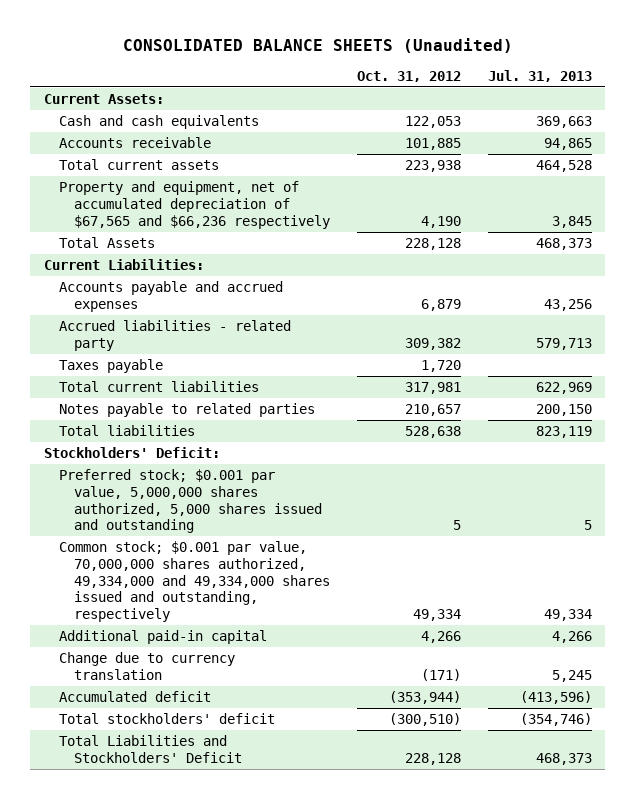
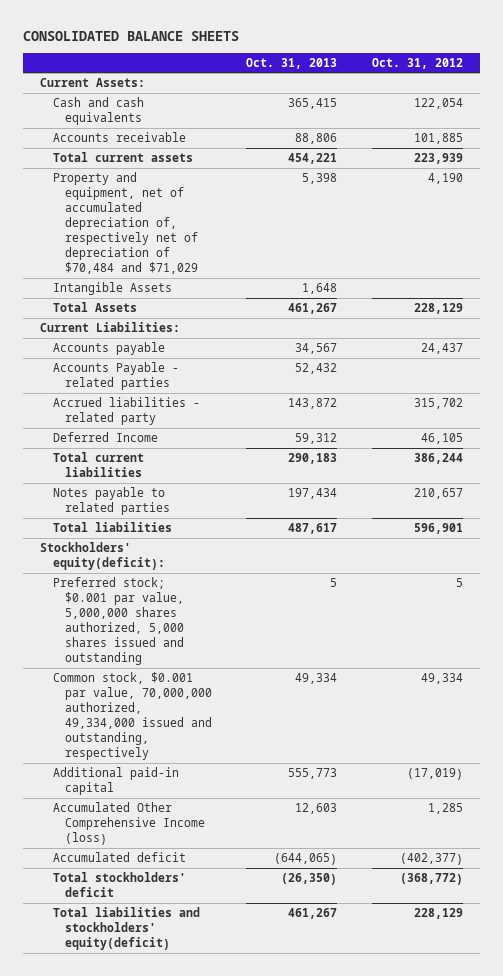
[122,38,513,54] CONSOLIDATED BALANCE SHEETS (Unaudited) -> [23,31,240,42] CONSOLIDATED BALANCE SHEETS
[487,69,592,82] Jul. 31, 2013 -> none
none -> [246,57,338,69] Oct. 31, 2013
[404,115,461,128] 122,053 -> [413,97,463,109] 122,054
[404,159,461,172] 223,938 -> [413,152,463,164] 223,939
[58,180,331,229] Property and equipment, net of accumulated depreciation of $67,565 and $66,236 respectively -> [52,171,198,275] Property and equipment, net of accumulated depreciation of, respectively net of depreciation of $70,484 and $71,029
none -> [52,281,172,295] Intangible Assets
[404,237,461,250] 228,128 -> [413,302,463,314] 228,129
[58,280,283,312] Accounts payable and accrued expenses -> none
[58,358,163,373] Taxes payable -> none
none -> [52,341,165,355] Accounts payable
none -> [52,361,179,390] Accounts Payable - related parties
[404,337,461,350] 309,382 -> [413,397,463,409] 315,702
none -> [52,431,158,442] Deferred Income
[404,381,461,394] 317,981 -> [413,452,463,464] 386,244
[404,425,461,438] 528,638 -> [413,522,463,534] 596,901
[43,446,220,458] Stockholders' Deficit: -> [40,541,165,570] Stockholders' equity(deficit):
[58,651,235,680] Change due to currency translation -> none
[58,540,331,623] Common stock; $0.001 par value, 70,000,000 shares authorized, 49,334,000 and 49,334,000 shares issued and outstanding, respectively -> [52,671,212,761] Common stock, $0.001 par value, 70,000,000 authorized, 49,334,000 issued and outstanding, respectively
[420,630,461,643] 4,266 -> [406,767,463,780] (17,019)
none -> [52,801,205,846] Accumulated Other Comprehensive Income (loss)
[388,690,461,704] (353,944) -> [399,852,463,865] (402,377)
[388,712,461,726] (300,510) -> [399,872,463,885] (368,772)
[58,734,243,763] Total Liabilities and Stockholders' Deficit -> [52,906,200,951] Total liabilities and stockholders' equity(deficit)
[404,752,461,765] 228,128 -> [413,907,463,919] 228,129

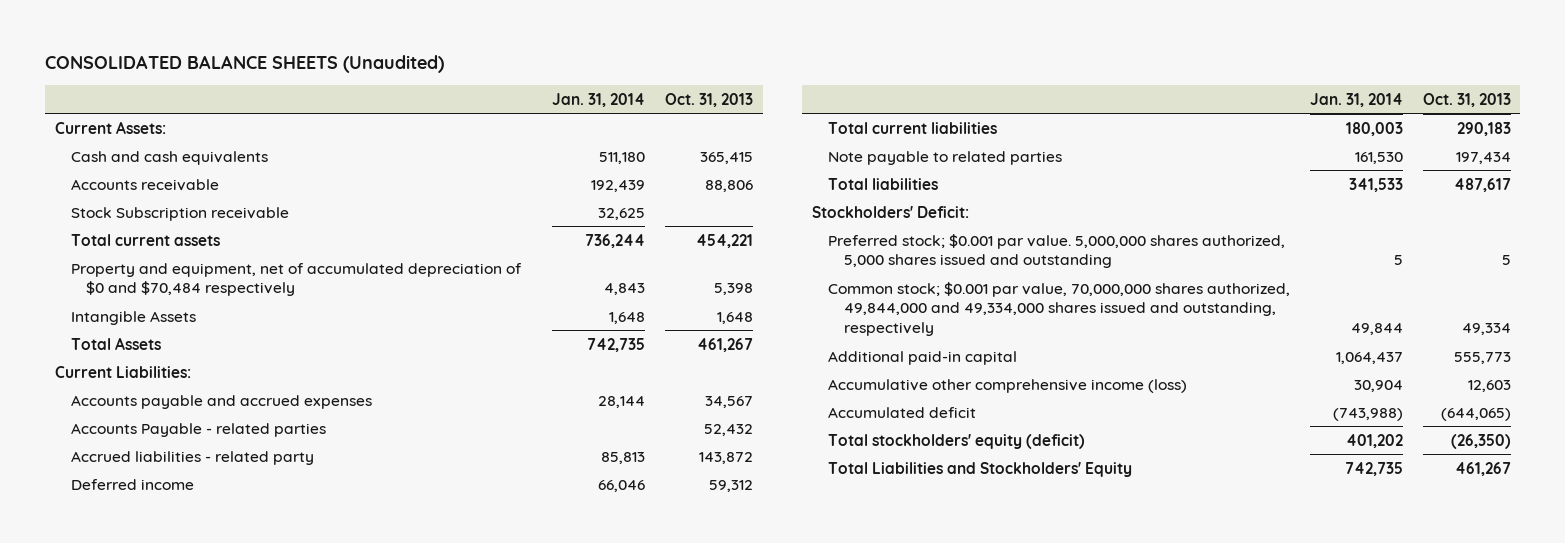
[23,31,240,42] CONSOLIDATED BALANCE SHEETS -> [44,55,444,74] CONSOLIDATED BALANCE SHEETS (Unaudited)
[371,57,463,69] Oct. 31, 2012 -> none
none -> [552,92,646,107] Jan. 31, 2014
none -> [70,206,289,221] Stock Subscription receivable
[52,171,198,275] Property and equipment, net of accumulated depreciation of, respectively net of depreciation of $70,484 and $71,029 -> [70,262,522,297] Property and equipment, net of accumulated depreciation of $0 and $70,484 respectively
[52,341,165,355] Accounts payable -> [70,394,372,409] Accounts payable and accrued expenses
[52,431,158,442] Deferred Income -> [70,478,194,490] Deferred income
[52,486,170,515] Notes payable to related parties -> [827,150,1062,165] Note payable to related parties
[40,541,165,570] Stockholders' equity(deficit): -> [812,205,970,218] Stockholders' Deficit:
[52,576,184,666] Preferred stock; $0.001 par value, 5,000,000 shares authorized, 5,000 shares issued and outstanding -> [827,233,1285,269] Preferred stock; $0.001 par value. 5,000,000 shares authorized, 5,000 shares issued and outstanding
[52,671,212,761] Common stock, $0.001 par value, 70,000,000 authorized, 49,334,000 issued and outstanding, respectively -> [827,281,1290,337] Common stock; $0.001 par value, 70,000,000 shares authorized, 49,844,000 and 49,334,000 shares issued and outstanding, respectively
[52,801,205,846] Accumulated Other Comprehensive Income (loss) -> [827,378,1187,393] Accumulative other comprehensive income (loss)
[52,871,186,897] Total stockholders' deficit -> [827,433,1085,449] Total stockholders' equity (deficit)
[52,906,200,951] Total liabilities and stockholders' equity(deficit) -> [827,461,1132,477] Total Liabilities and Stockholders' Equity

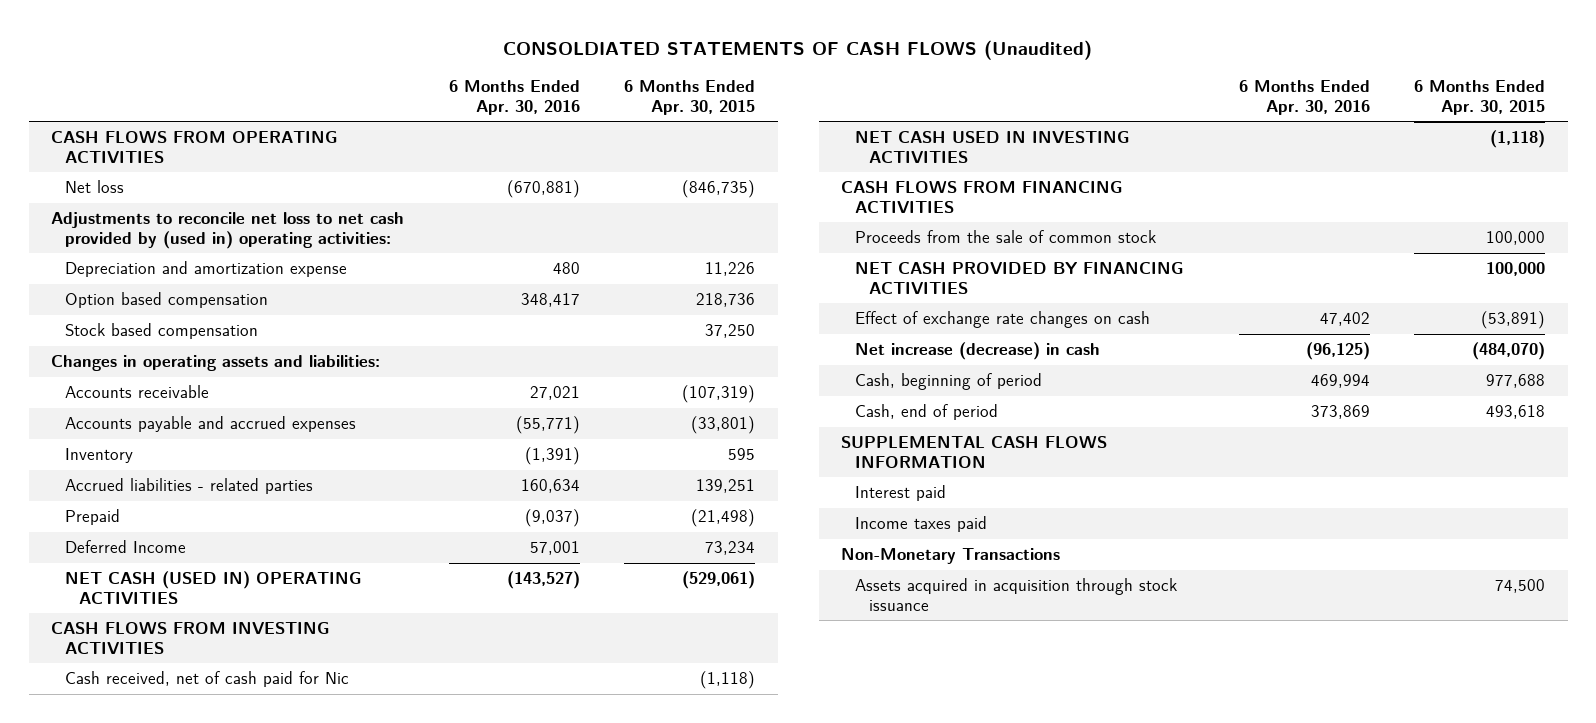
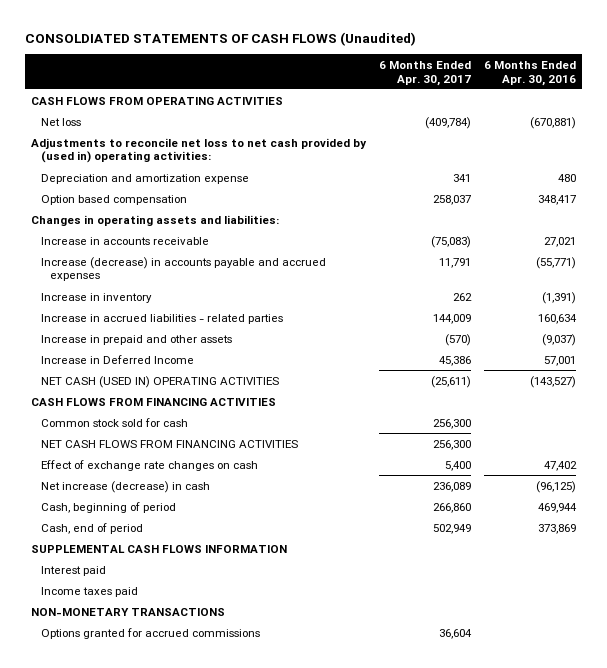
[624,80,756,115] 6 Months Ended Apr. 30, 2015 -> none
none -> [379,60,472,86] 6 Months Ended Apr. 30, 2017
[65,323,259,340] Stock based compensation -> none
[65,385,210,399] Accounts receivable -> [40,236,209,245] Increase in accounts receivable
[65,416,357,433] Accounts payable and accrued expenses -> [40,256,326,282] Increase (decrease) in accounts payable and accrued expenses
[65,448,134,464] Inventory -> [40,292,152,303] Increase in inventory
[65,478,314,495] Accrued liabilities - related parties -> [40,313,283,324] Increase in accrued liabilities - related parties
[65,509,121,526] Prepaid -> [40,334,232,345] Increase in prepaid and other assets
[65,540,187,554] Deferred Income -> [40,354,194,364] Increase in Deferred Income
[51,622,330,654] CASH FLOWS FROM INVESTING ACTIVITIES -> none
[65,671,350,688] Cash received, net of cash paid for Nic -> none
[855,131,1130,163] NET CASH USED IN INVESTING ACTIVITIES -> none
[855,230,1157,244] Proceeds from the sale of common stock -> [40,417,188,427] Common stock sold for cash
[855,262,1184,294] NET CASH PROVIDED BY FINANCING ACTIVITIES -> [40,439,298,448] NET CASH FLOWS FROM FINANCING ACTIVITIES
[1310,374,1370,389] 469,994 -> [538,502,578,513] 469,944
[855,578,1178,611] Assets acquired in acquisition through stock issuance -> none
[841,548,1061,565] Non-Monetary Transactions -> [31,607,226,616] NON-MONETARY TRANSACTIONS
none -> [40,627,260,639] Options granted for accrued commissions

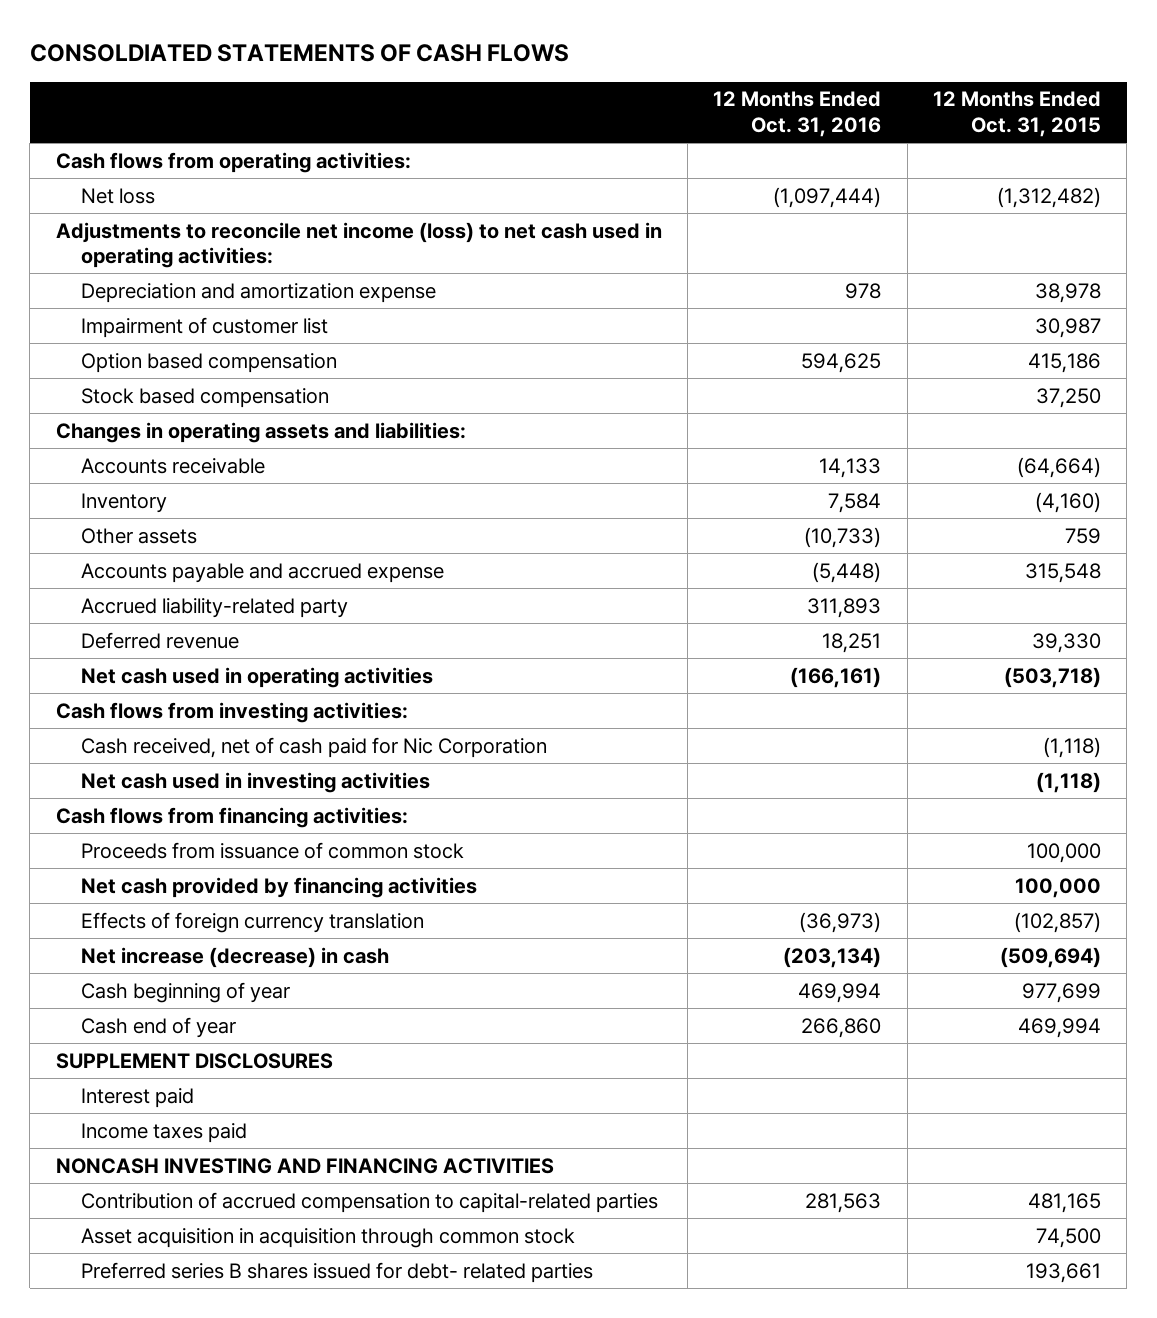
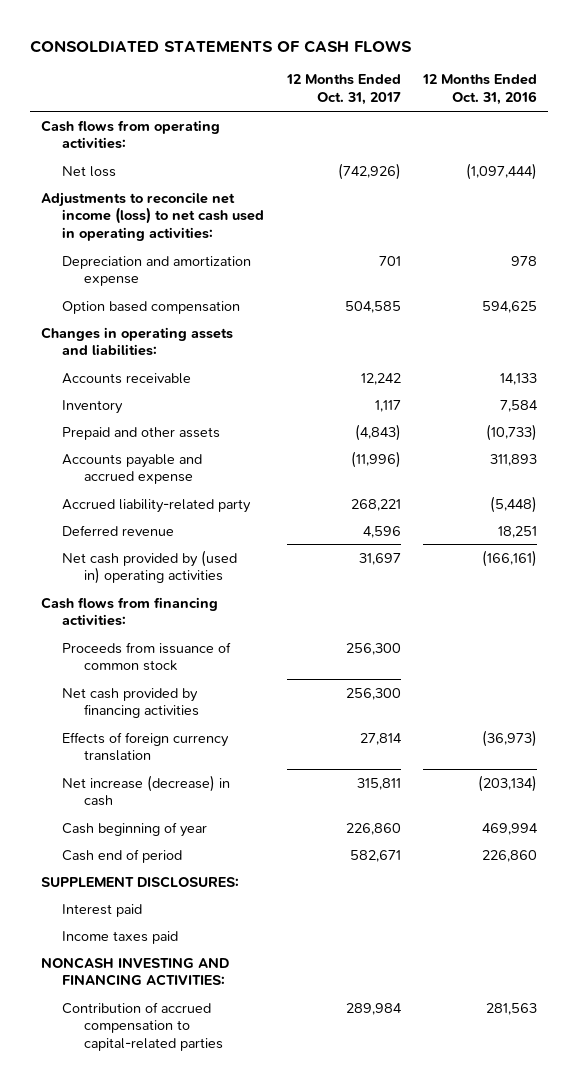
[933,91,1102,137] 12 Months Ended Oct. 31, 2015 -> none
none -> [285,74,401,106] 12 Months Ended Oct. 31, 2017
[80,316,328,338] Impairment of customer list -> none
[80,387,329,408] Stock based compensation -> none
[80,527,197,544] Other assets -> [62,426,221,440] Prepaid and other assets
[812,561,882,583] (5,448) -> [490,453,538,466] 311,893
[807,597,882,618] 311,893 -> [490,495,538,513] (5,448)
[55,701,408,723] Cash flows from investing activities: -> none
[80,736,547,758] Cash received, net of cash paid for Nic Corporation -> none
[80,771,430,793] Net cash used in investing activities -> none
[80,666,433,688] Net cash used in operating activities -> [62,549,238,585] Net cash provided by (used in) operating activities
[80,1016,236,1038] Cash end of year -> [62,848,183,863] Cash end of period
[801,1017,882,1038] 266,860 -> [482,849,538,862] 226,860
[55,1052,333,1069] SUPPLEMENT DISCLOSURES -> [40,875,239,888] SUPPLEMENT DISCLOSURES:
[55,1157,554,1174] NONCASH INVESTING AND FINANCING ACTIVITIES -> [40,956,229,987] NONCASH INVESTING AND FINANCING ACTIVITIES:
[80,1227,575,1248] Asset acquisition in acquisition through common stock -> none
[80,1261,593,1283] Preferred series B shares issued for debt- related parties -> none

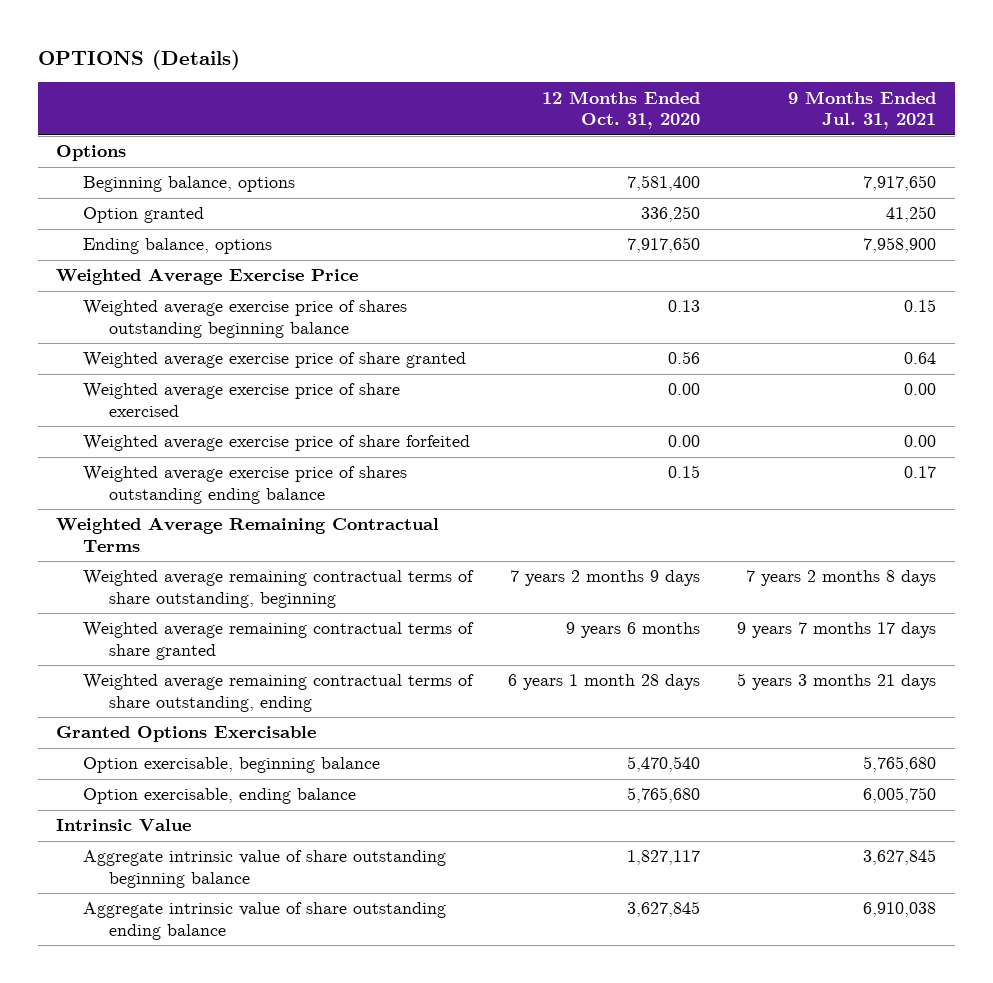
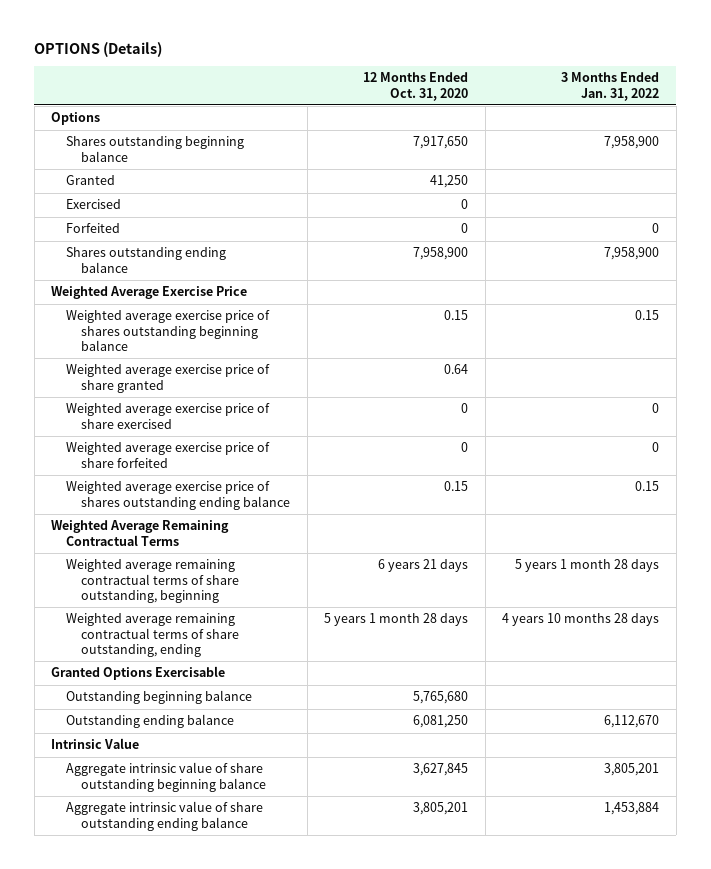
[788,90,937,130] 9 Months Ended Jul. 31, 2021 -> none
none -> [561,72,660,101] 3 Months Ended Jan. 31, 2022
[82,176,295,193] Beginning balance, options -> [66,136,245,162] Shares outstanding beginning balance
[627,175,701,192] 7,581,400 -> [413,136,469,150] 7,917,650
[82,207,204,224] Option granted -> [66,175,116,186] Granted
[641,206,701,223] 336,250 -> [430,175,469,189] 41,250
none -> [66,199,122,210] Exercised
none -> [66,223,121,234] Forfeited
[82,238,272,255] Ending balance, options -> [66,247,227,273] Shares outstanding ending balance
[627,237,701,254] 7,917,650 -> [413,247,469,261] 7,958,900
[668,300,701,313] 0.13 -> [444,310,469,321] 0.15
[668,351,701,365] 0.56 -> [444,364,469,375] 0.64
[668,383,701,396] 0.00 -> [461,403,469,414] 0
[668,435,701,448] 0.00 -> [461,442,469,453] 0
[82,622,474,660] Weighted average remaining contractual terms of share granted -> none
[510,570,701,587] 7 years 2 months 9 days -> [378,559,469,573] 6 years 21 days
[508,674,701,691] 6 years 1 month 28 days -> [324,613,469,627] 5 years 1 month 28 days
[82,757,380,774] Option exercisable, beginning balance -> none
[82,788,356,805] Option exercisable, ending balance -> [66,690,253,705] Outstanding beginning balance
none -> [66,714,235,729] Outstanding ending balance
[627,850,701,866] 1,827,117 -> [413,763,469,777] 3,627,845
[627,901,701,918] 3,627,845 -> [413,802,469,816] 3,805,201

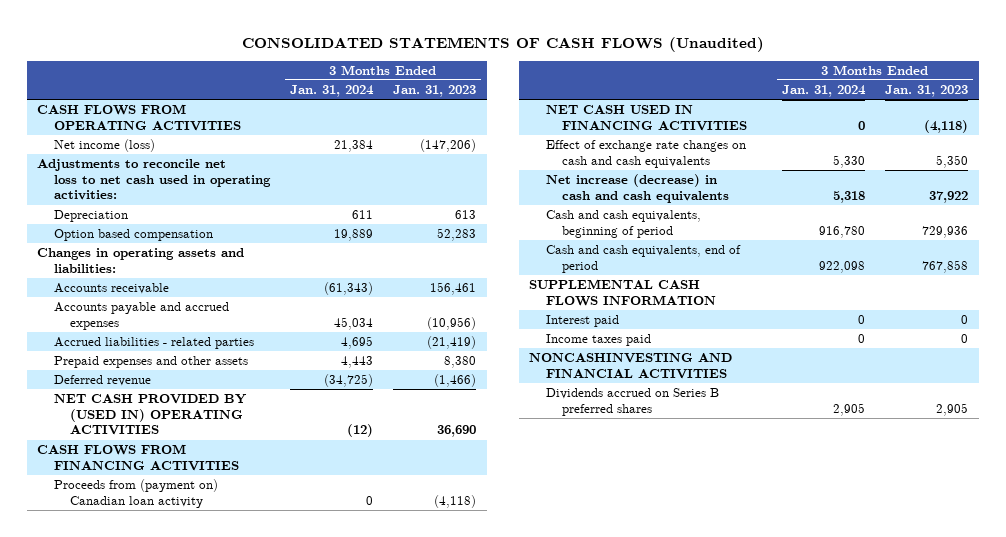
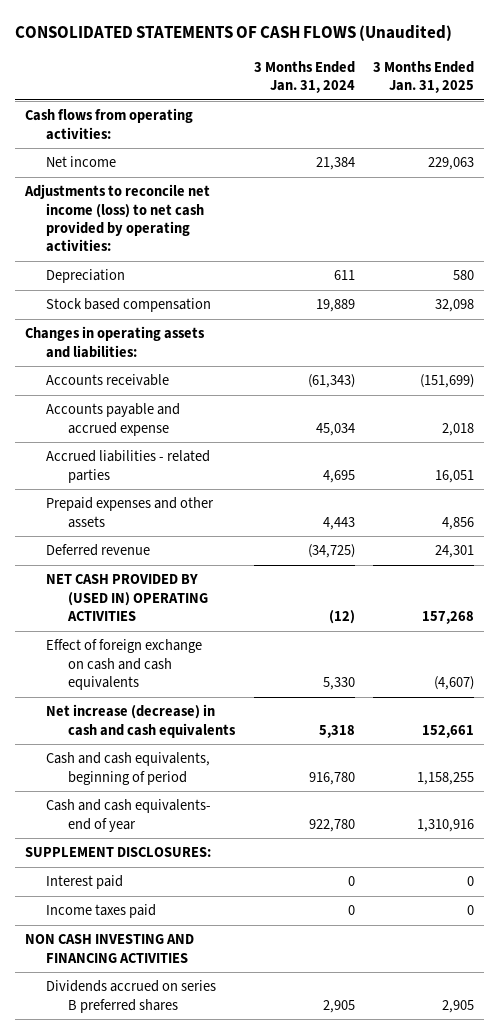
[393,85,477,98] Jan. 31, 2023 -> none
none -> [373,60,475,94] 3 Months Ended Jan. 31, 2025
[37,104,241,131] CASH FLOWS FROM OPERATING ACTIVITIES -> [24,108,193,140] Cash flows from operating activities:
[53,139,155,153] Net income (loss) -> [46,156,117,168] Net income
[37,159,271,201] Adjustments to reconcile net loss to net cash used in operating activities: -> [23,184,210,253] Adjustments to reconcile net income (loss) to net cash provided by operating activities:
[53,229,213,242] Option based compensation -> [46,298,212,313] Stock based compensation
[53,302,229,330] Accounts payable and accrued expenses -> [46,403,181,436] Accounts payable and accrued expense
[37,444,239,471] CASH FLOWS FROM FINANCING ACTIVITIES -> none
[53,479,218,508] Proceeds from (payment on) Canadian loan activity -> none
[545,105,748,131] NET CASH USED IN FINANCING ACTIVITIES -> none
[545,140,746,168] Effect of exchange rate changes on cash and cash equivalents -> [46,639,203,690] Effect of foreign exchange on cash and cash equivalents
[545,245,741,273] Cash and cash equivalents, end of period -> [46,799,212,832] Cash and cash equivalents- end of year
[819,260,866,273] 922,098 -> [308,818,355,832] 922,780
[529,279,716,306] SUPPLEMENTAL CASH FLOWS INFORMATION -> [24,847,211,858] SUPPLEMENT DISCLOSURES:
[529,353,733,379] NONCASHINVESTING AND FINANCIAL ACTIVITIES -> [24,934,194,963] NON CASH INVESTING AND FINANCING ACTIVITIES
[545,388,719,416] Dividends accrued on Series B preferred shares -> [46,980,217,1013] Dividends accrued on series B preferred shares

